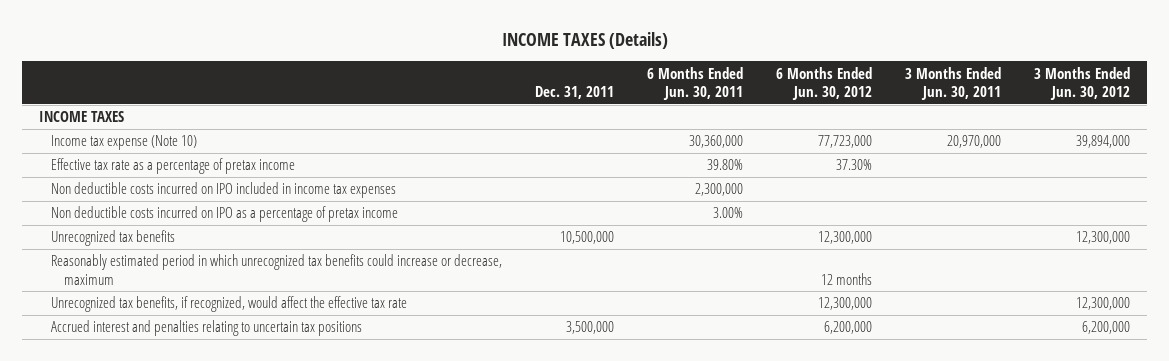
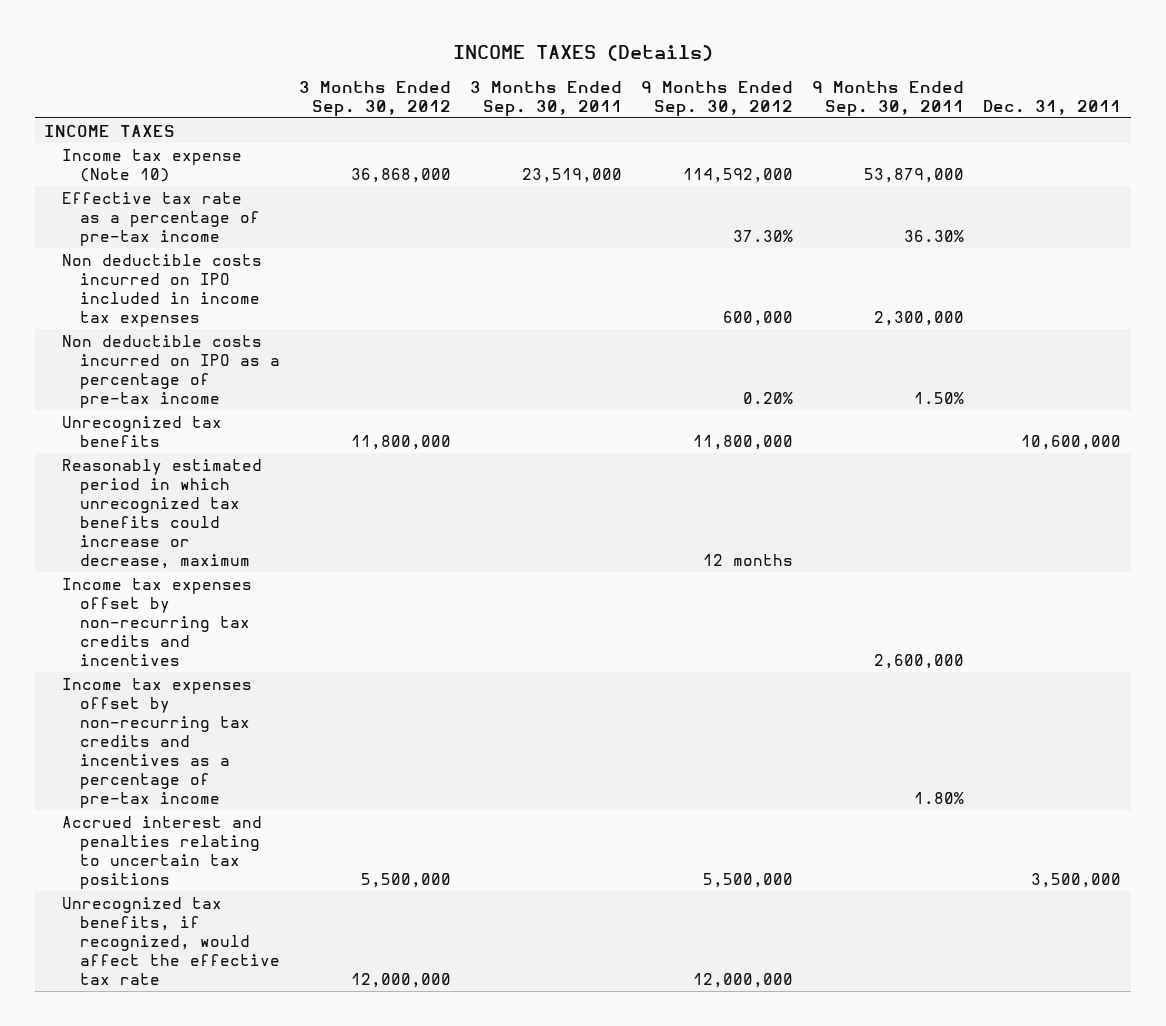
[647,66,744,100] 6 Months Ended Jun. 30, 2011 -> none
[776,66,873,100] 6 Months Ended Jun. 30, 2012 -> none
[905,66,1002,100] 3 Months Ended Jun. 30, 2011 -> none
[1034,66,1131,100] 3 Months Ended Jun. 30, 2012 -> none
none -> [299,80,452,116] 3 Months Ended Sep. 30, 2012
none -> [470,80,623,116] 3 Months Ended Sep. 30, 2011
none -> [641,80,794,116] 9 Months Ended Sep. 30, 2012
none -> [812,80,965,116] 9 Months Ended Sep. 30, 2011
[51,158,296,175] Effective tax rate as a percentage of pretax income -> [62,191,261,246] Effective tax rate as a percentage of pre-tax income
[51,206,399,223] Non deductible costs incurred on IPO as a percentage of pretax income -> [62,334,281,408] Non deductible costs incurred on IPO as a percentage of pre-tax income
[560,231,615,245] 10,500,000 -> [1021,434,1122,450] 10,600,000
none -> [62,577,253,666] Income tax expenses offset by non-recurring tax credits and incentives
none -> [62,677,253,809] Income tax expenses offset by non-recurring tax credits and incentives as a percentage of pre-tax income
[51,296,408,313] Unrecognized tax benefits, if recognized, would affect the effective tax rate -> [62,896,281,985] Unrecognized tax benefits, if recognized, would affect the effective tax rate

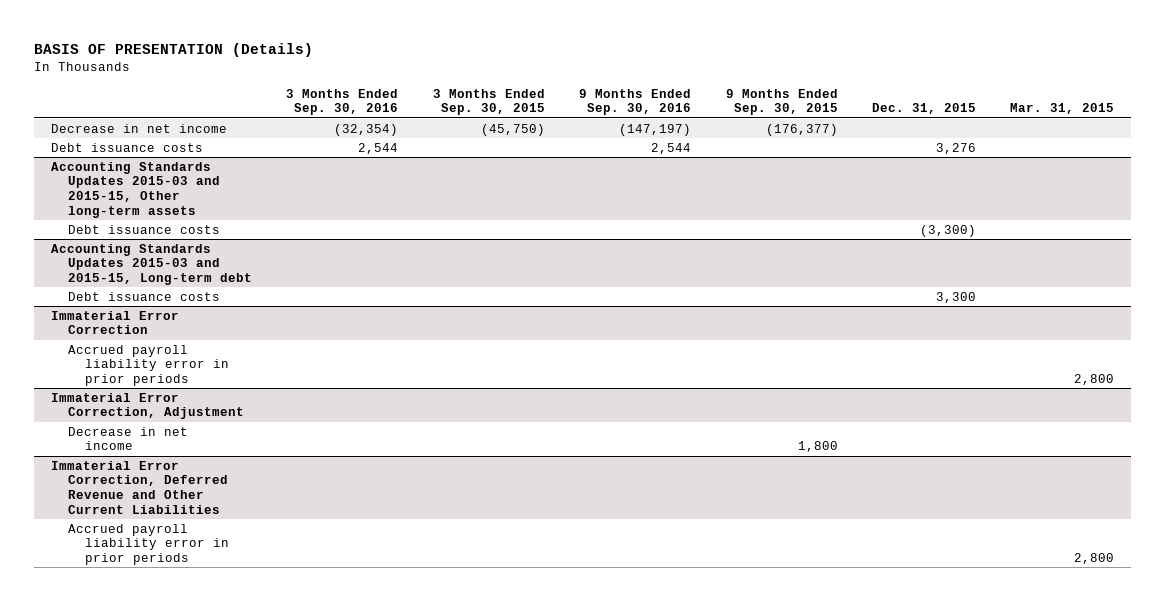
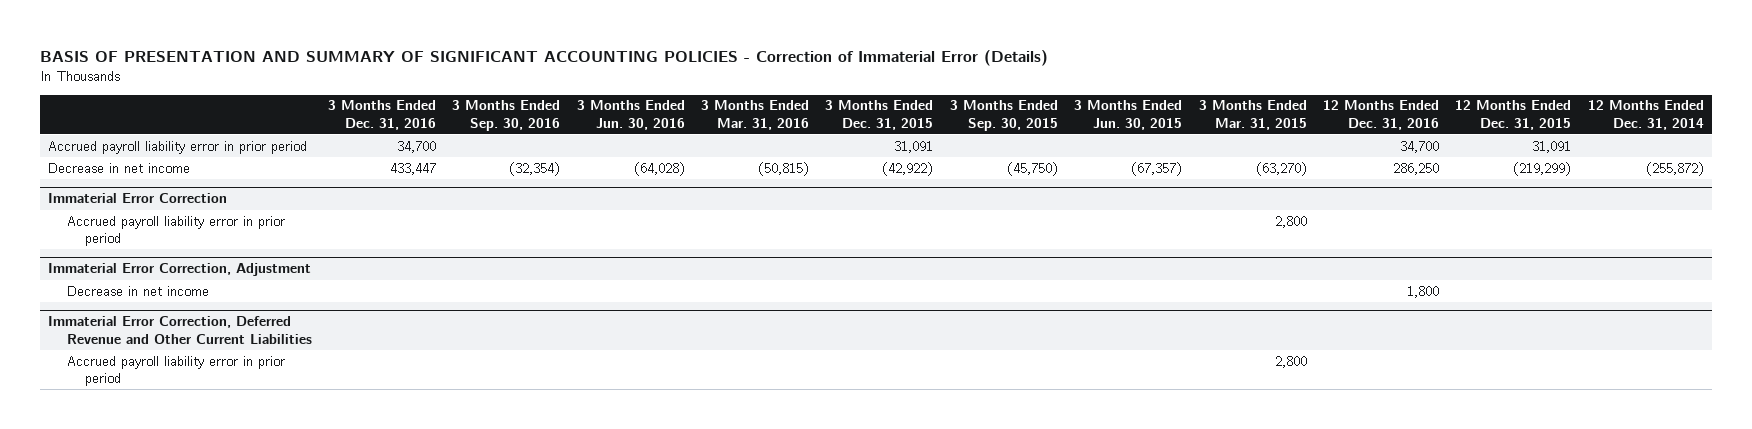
[34,42,314,57] BASIS OF PRESENTATION (Details) -> [40,49,1049,66] BASIS OF PRESENTATION AND SUMMARY OF SIGNIFICANT ACCOUNTING POLICIES - Correction of Immaterial Error (Details)
[579,88,692,116] 9 Months Ended Sep. 30, 2016 -> none
[725,88,838,116] 9 Months Ended Sep. 30, 2015 -> none
[871,103,976,115] Dec. 31, 2015 -> none
[1010,103,1115,115] Mar. 31, 2015 -> none
none -> [328,100,437,130] 3 Months Ended Dec. 31, 2016
none -> [576,100,685,130] 3 Months Ended Jun. 30, 2016
none -> [701,100,810,130] 3 Months Ended Mar. 31, 2016
none -> [825,100,934,130] 3 Months Ended Dec. 31, 2015
none -> [1074,100,1183,130] 3 Months Ended Jun. 30, 2015
none -> [1198,100,1307,130] 3 Months Ended Mar. 31, 2015
none -> [1322,100,1439,130] 12 Months Ended Dec. 31, 2016
none -> [1455,100,1572,130] 12 Months Ended Dec. 31, 2015
none -> [1587,100,1704,130] 12 Months Ended Dec. 31, 2014
none -> [48,140,308,154] Accrued payroll liability error in prior period
[51,142,204,152] Debt issuance costs -> none
[51,161,221,218] Accounting Standards Updates 2015-03 and 2015-15, Other long-term assets -> none
[68,224,221,234] Debt issuance costs -> none
[51,243,253,286] Accounting Standards Updates 2015-03 and 2015-15, Long-term debt -> none
[68,291,221,301] Debt issuance costs -> none
[68,344,229,387] Accrued payroll liability error in prior periods -> [66,215,285,247] Accrued payroll liability error in prior period
[68,523,229,566] Accrued payroll liability error in prior periods -> [66,355,285,387] Accrued payroll liability error in prior period

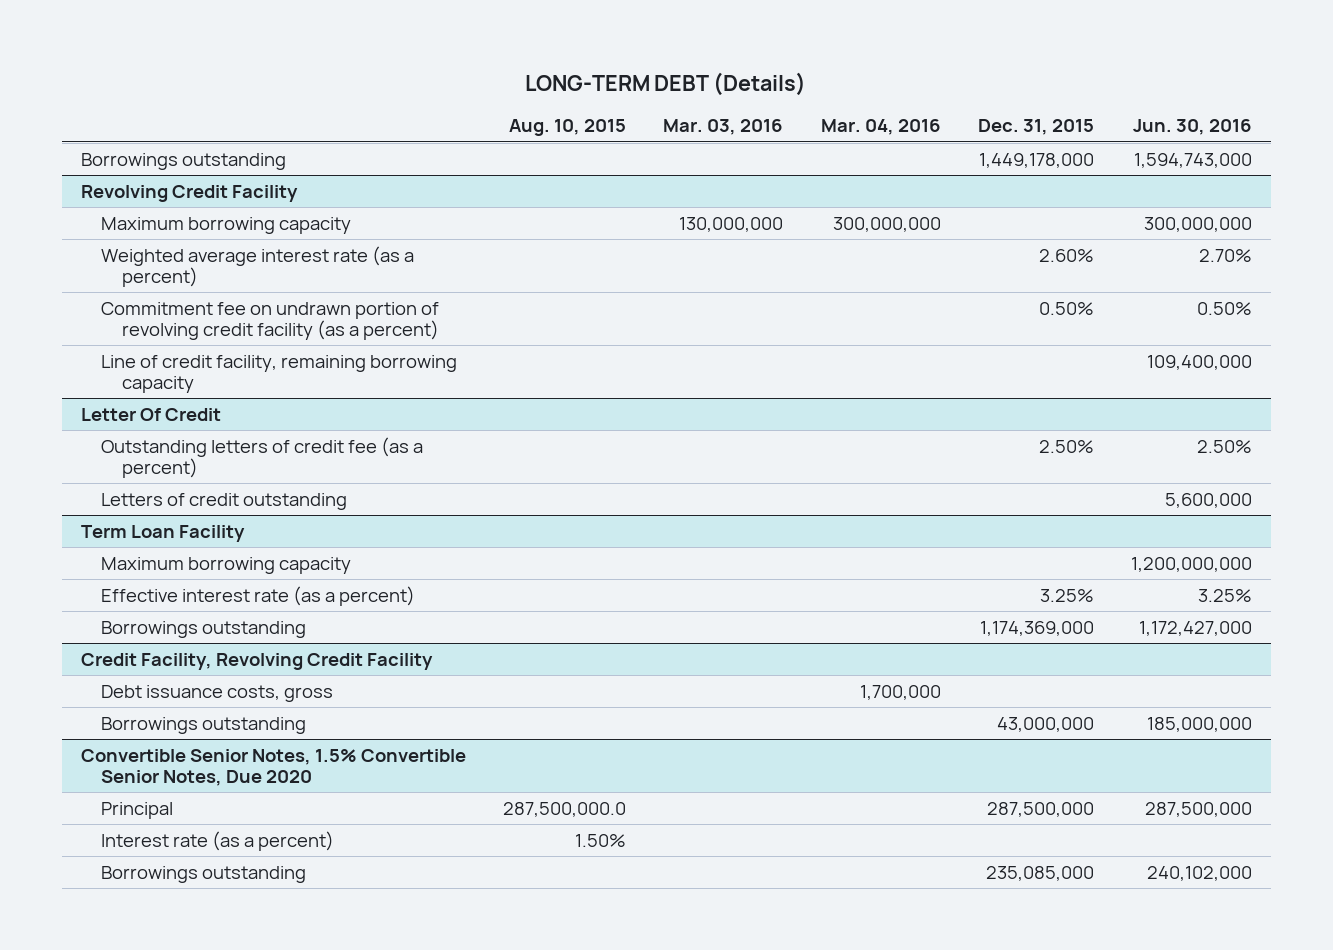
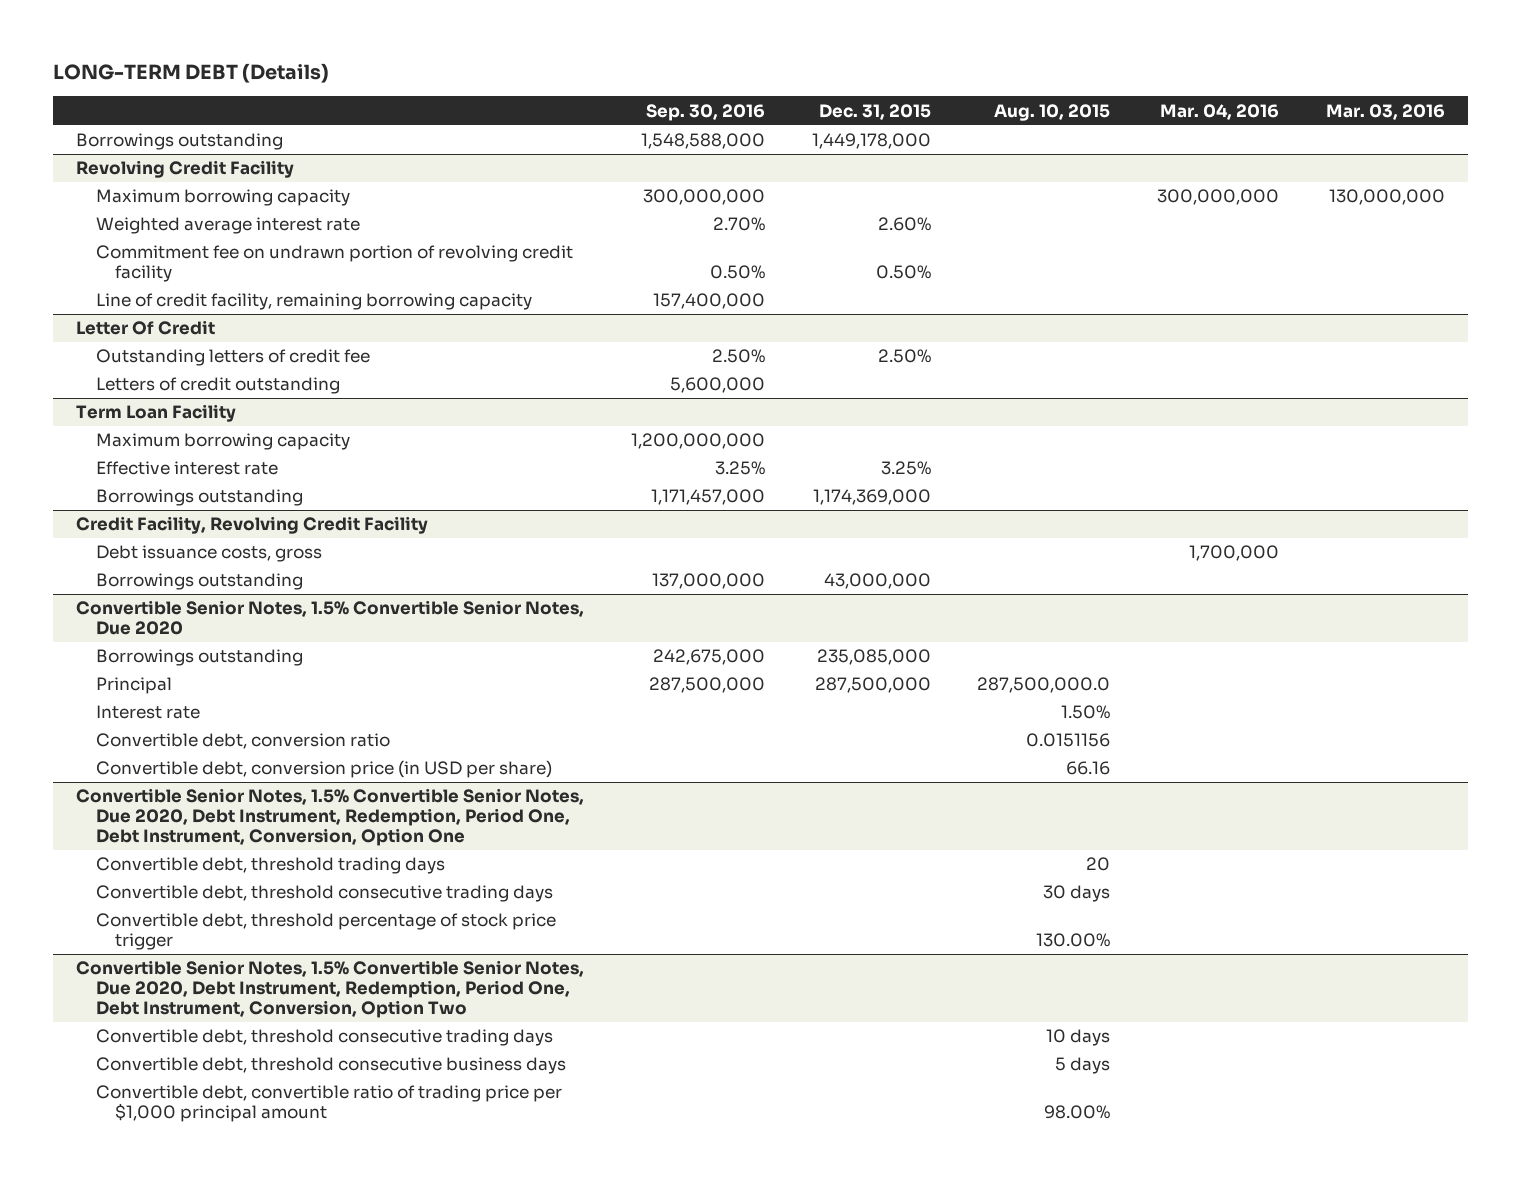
[1133,119,1253,136] Jun. 30, 2016 -> none
none -> [645,103,765,121] Sep. 30, 2016
[101,245,415,288] Weighted average interest rate (as a percent) -> [95,217,360,235] Weighted average interest rate
[101,301,440,341] Commitment fee on undrawn portion of revolving credit facility (as a percent) -> [95,245,573,282] Commitment fee on undrawn portion of revolving credit facility
[101,436,424,479] Outstanding letters of credit fee (as a percent) -> [95,349,370,367] Outstanding letters of credit fee
[101,585,416,606] Effective interest rate (as a percent) -> [95,461,278,476] Effective interest rate
[101,830,335,851] Interest rate (as a percent) -> none
[101,801,174,819] Principal -> [95,677,172,695] Principal
none -> [95,705,200,720] Interest rate
none -> [95,733,390,750] Convertible debt, conversion ratio
none -> [95,760,552,779] Convertible debt, conversion price (in USD per share)
none -> [76,788,585,846] Convertible Senior Notes, 1.5% Convertible Senior Notes, Due 2020, Debt Instrument, Redemption, Period One, Debt Instrument, Conversion, Option One
none -> [95,857,445,875] Convertible debt, threshold trading days
none -> [95,885,553,903] Convertible debt, threshold consecutive trading days
none -> [95,913,556,950] Convertible debt, threshold percentage of stock price trigger
none -> [76,960,585,1018] Convertible Senior Notes, 1.5% Convertible Senior Notes, Due 2020, Debt Instrument, Redemption, Period One, Debt Instrument, Conversion, Option Two
none -> [95,1029,553,1047] Convertible debt, threshold consecutive trading days
none -> [95,1057,566,1075] Convertible debt, threshold consecutive business days
none -> [95,1085,562,1122] Convertible debt, convertible ratio of trading price per $1,000 principal amount

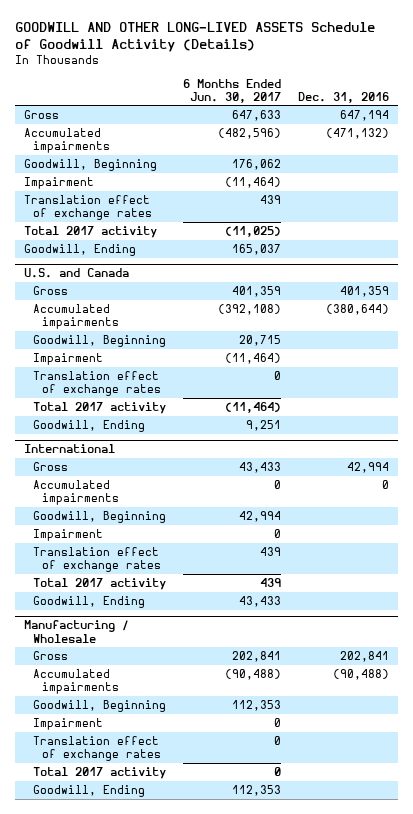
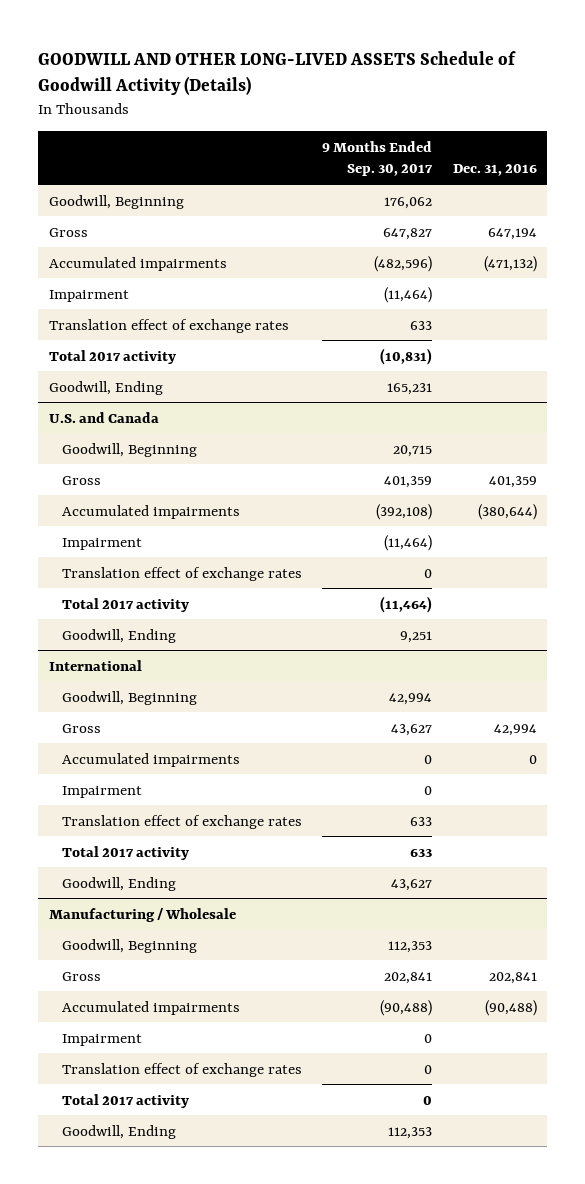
[183,78,282,103] 6 Months Ended Jun. 30, 2017 -> none
none -> [322,140,434,177] 9 Months Ended Sep. 30, 2017
[23,158,157,171] Goodwill, Beginning -> [48,194,184,209] Goodwill, Beginning
[32,334,166,347] Goodwill, Beginning -> [61,442,197,457] Goodwill, Beginning
[32,510,166,523] Goodwill, Beginning -> [61,690,197,705] Goodwill, Beginning
[32,699,166,712] Goodwill, Beginning -> [61,938,197,953] Goodwill, Beginning

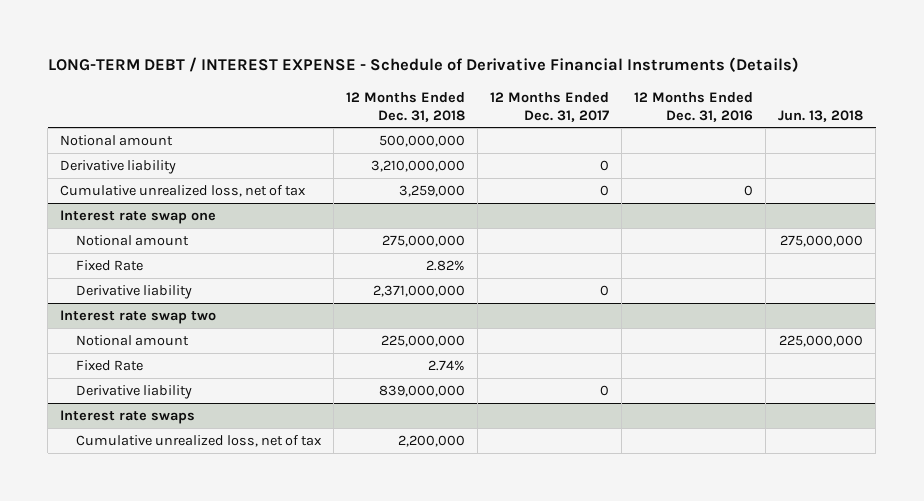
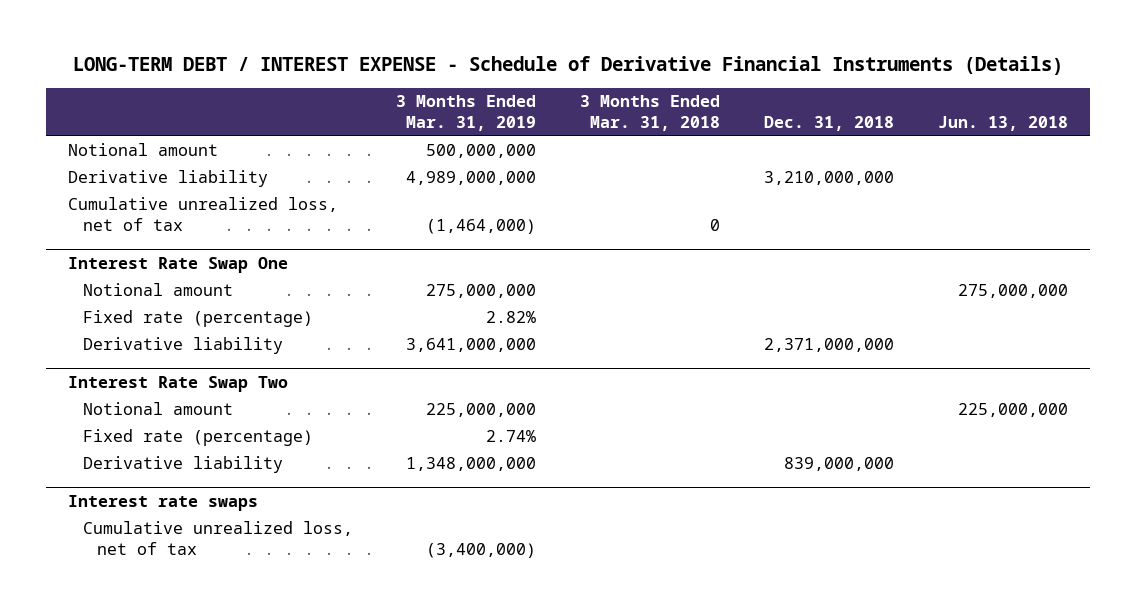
[346,92,466,122] 12 Months Ended Dec. 31, 2018 -> none
[490,92,610,122] 12 Months Ended Dec. 31, 2017 -> none
[634,92,754,122] 12 Months Ended Dec. 31, 2016 -> none
none -> [396,95,537,132] 3 Months Ended Mar. 31, 2019
none -> [580,95,721,132] 3 Months Ended Mar. 31, 2018
none -> [764,116,895,132] Dec. 31, 2018
[60,210,217,225] Interest rate swap one -> [67,256,288,273] Interest Rate Swap One
[76,260,144,272] Fixed Rate -> [82,310,313,328] Fixed rate (percentage)
[60,310,217,325] Interest rate swap two -> [67,375,288,392] Interest Rate Swap Two
[76,360,144,372] Fixed Rate -> [82,429,313,447] Fixed rate (percentage)

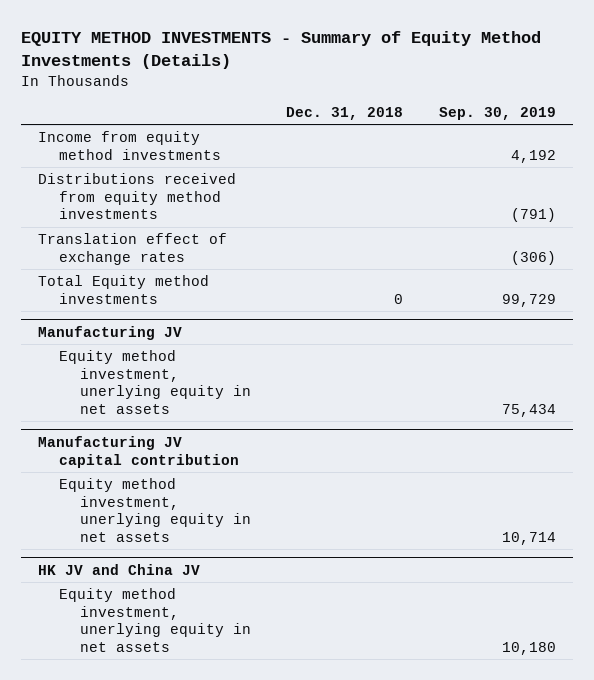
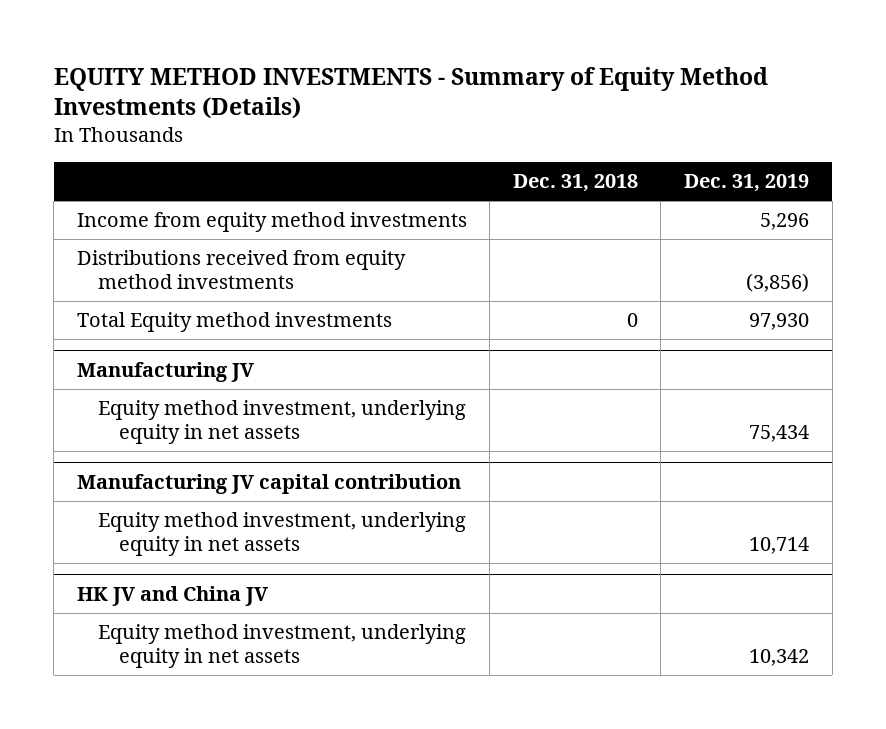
[438,107,556,121] Sep. 30, 2019 -> none
none -> [684,174,810,193] Dec. 31, 2019
[38,232,228,265] Translation effect of exchange rates -> none
[59,349,252,415] Equity method investment, unerlying equity in net assets -> [97,400,466,444] Equity method investment, underlying equity in net assets
[59,477,252,543] Equity method investment, unerlying equity in net assets -> [97,512,466,556] Equity method investment, underlying equity in net assets
[59,587,252,653] Equity method investment, unerlying equity in net assets -> [97,624,466,668] Equity method investment, underlying equity in net assets

